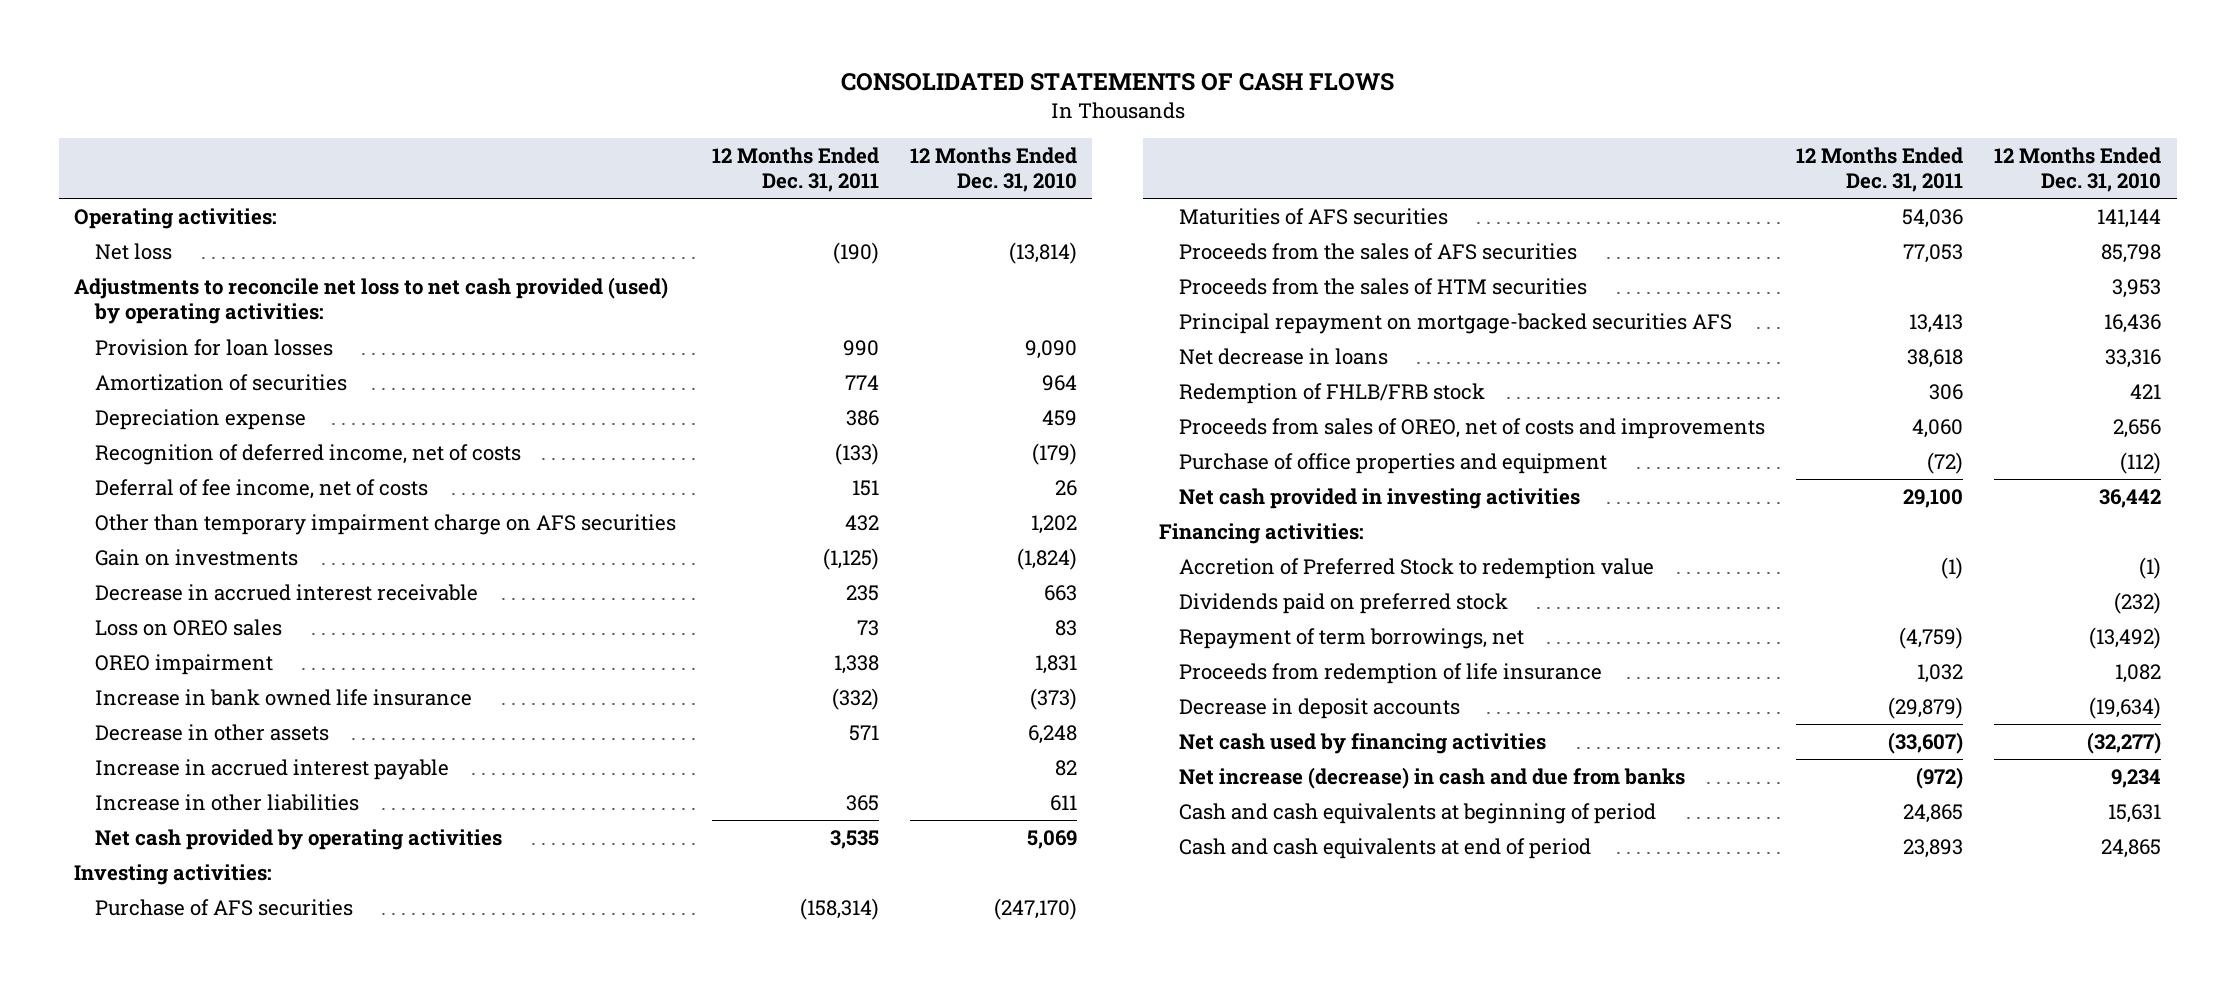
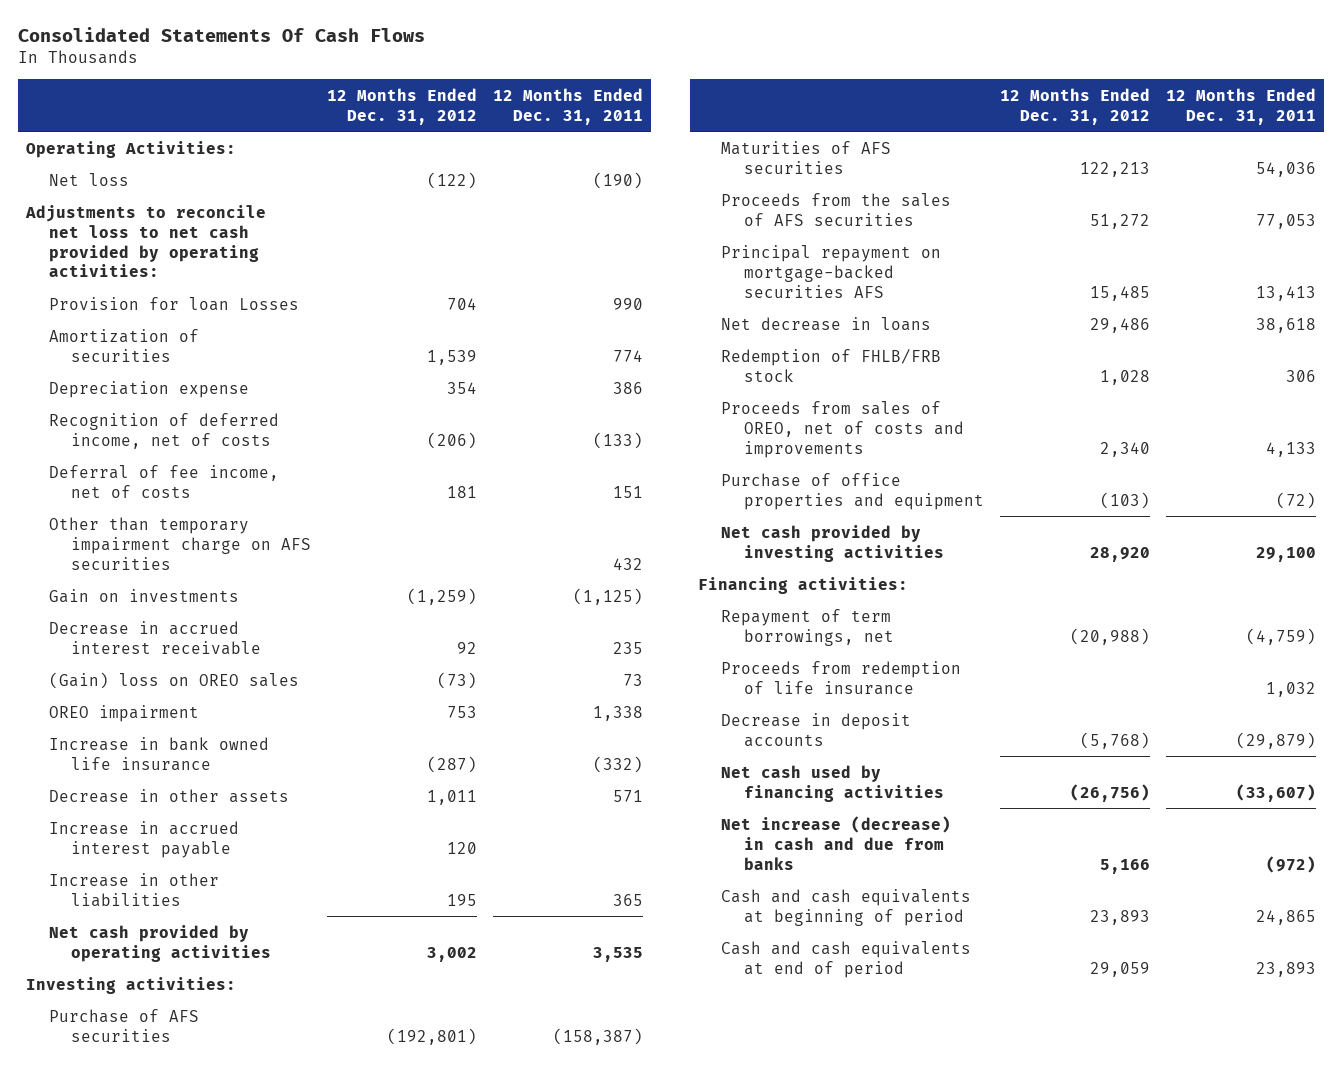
[840,73,1394,92] CONSOLIDATED STATEMENTS OF CASH FLOWS -> [17,27,425,43] Consolidated Statements Of Cash Flows
[909,146,1077,193] 12 Months Ended Dec. 31, 2010 -> none
none -> [327,87,478,125] 12 Months Ended Dec. 31, 2012
[74,207,278,229] Operating activities: -> [25,140,236,158] Operating Activities:
[74,276,669,325] Adjustments to reconcile net loss to net cash provided (used) by operating activities: -> [24,204,266,278] Adjustments to reconcile net loss to net cash provided by operating activities:
[94,338,333,356] Provision for loan losses -> [48,296,299,311] Provision for loan Losses
[94,618,282,636] Loss on OREO sales -> [48,671,299,689] (Gain) loss on OREO sales
[799,897,879,920] (158,314) -> [553,1027,644,1045] (158,387)
[1179,277,1588,295] Proceeds from the sales of HTM securities -> none
[1912,418,1964,438] 4,060 -> [1265,441,1316,457] 4,133
[1179,487,1581,509] Net cash provided in investing activities -> [721,524,944,562] Net cash provided by investing activities
[1179,557,1655,579] Accretion of Preferred Stock to redemption value -> none
[1179,592,1509,614] Dividends paid on preferred stock -> none

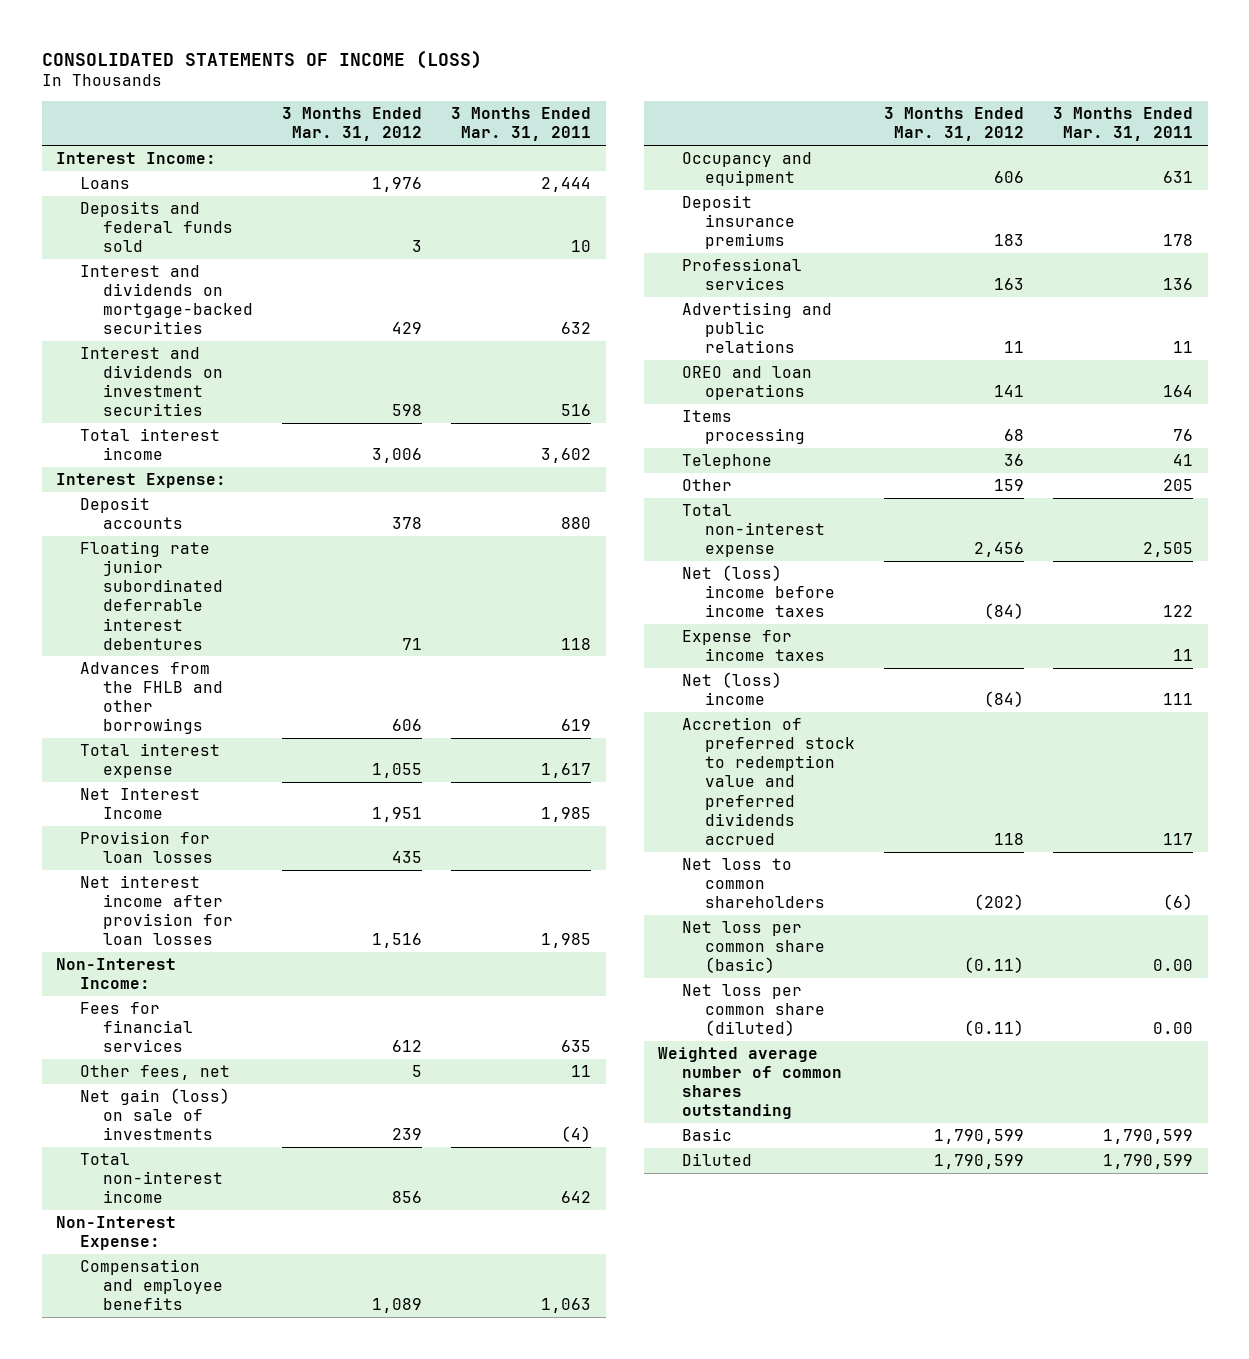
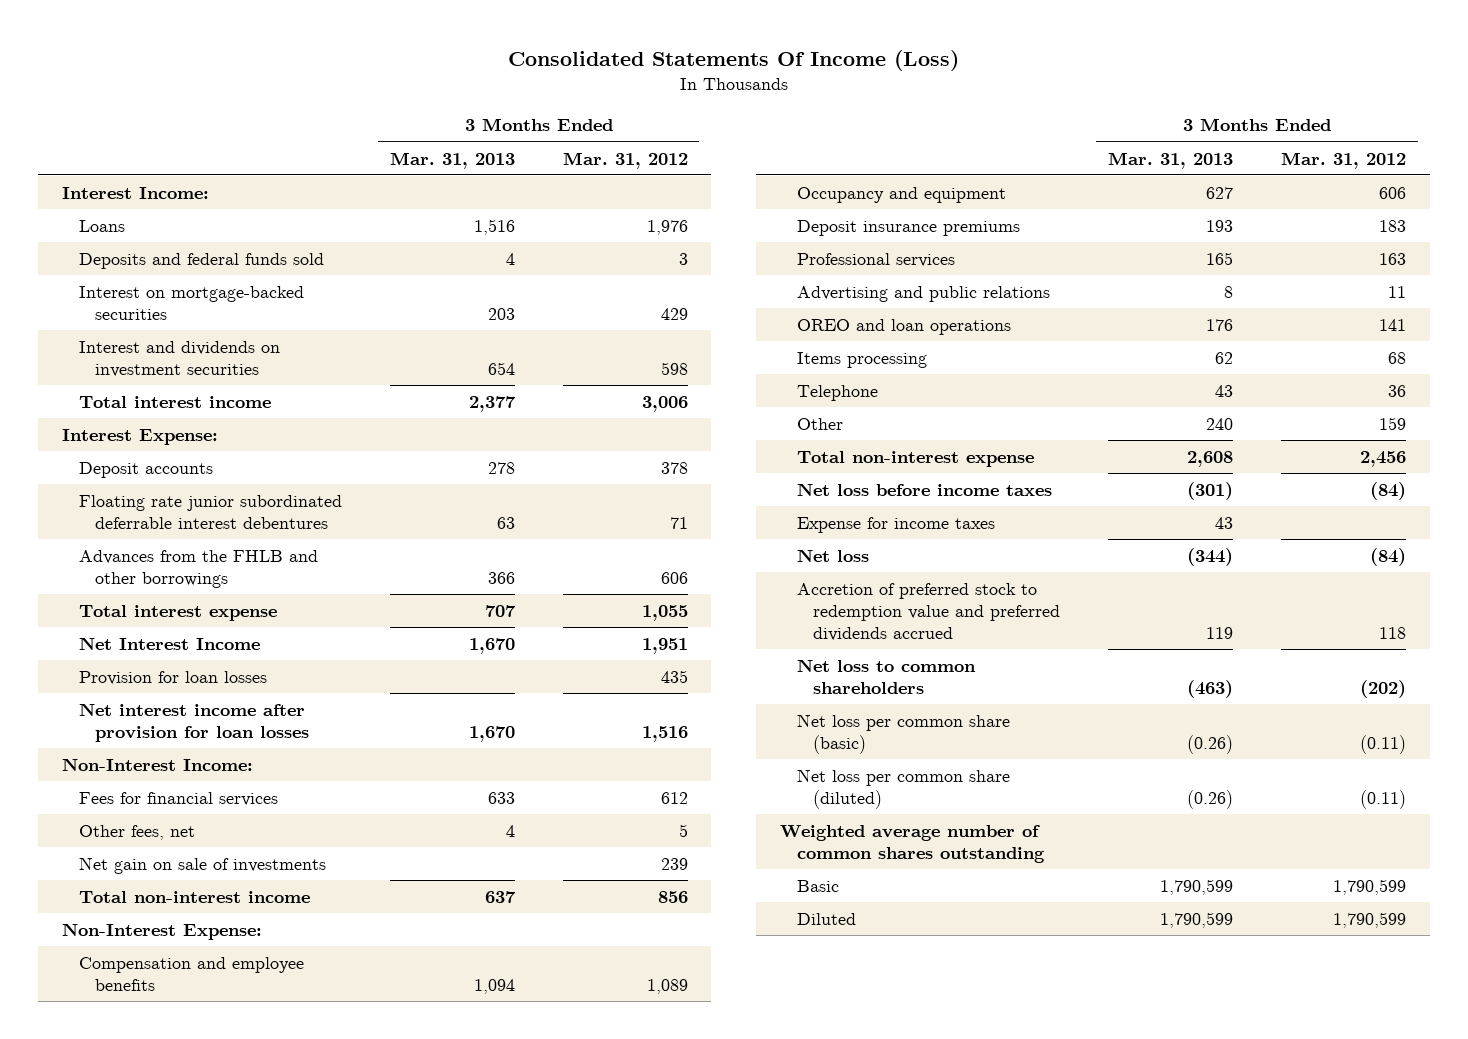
[41,49,482,69] CONSOLIDATED STATEMENTS OF INCOME (LOSS) -> [507,50,959,72] Consolidated Statements Of Income (Loss)
[451,107,592,142] 3 Months Ended Mar. 31, 2011 -> none
none -> [389,151,515,169] Mar. 31, 2013
[79,264,254,335] Interest and dividends on mortgage-backed securities -> [78,285,304,320] Interest on mortgage-backed securities
[79,1087,230,1141] Net gain (loss) on sale of investments -> [78,856,326,874] Net gain on sale of investments
[681,564,836,618] Net (loss) income before income taxes -> [796,482,1052,496] Net loss before income taxes
[681,671,782,706] Net (loss) income -> [796,548,869,562] Net loss

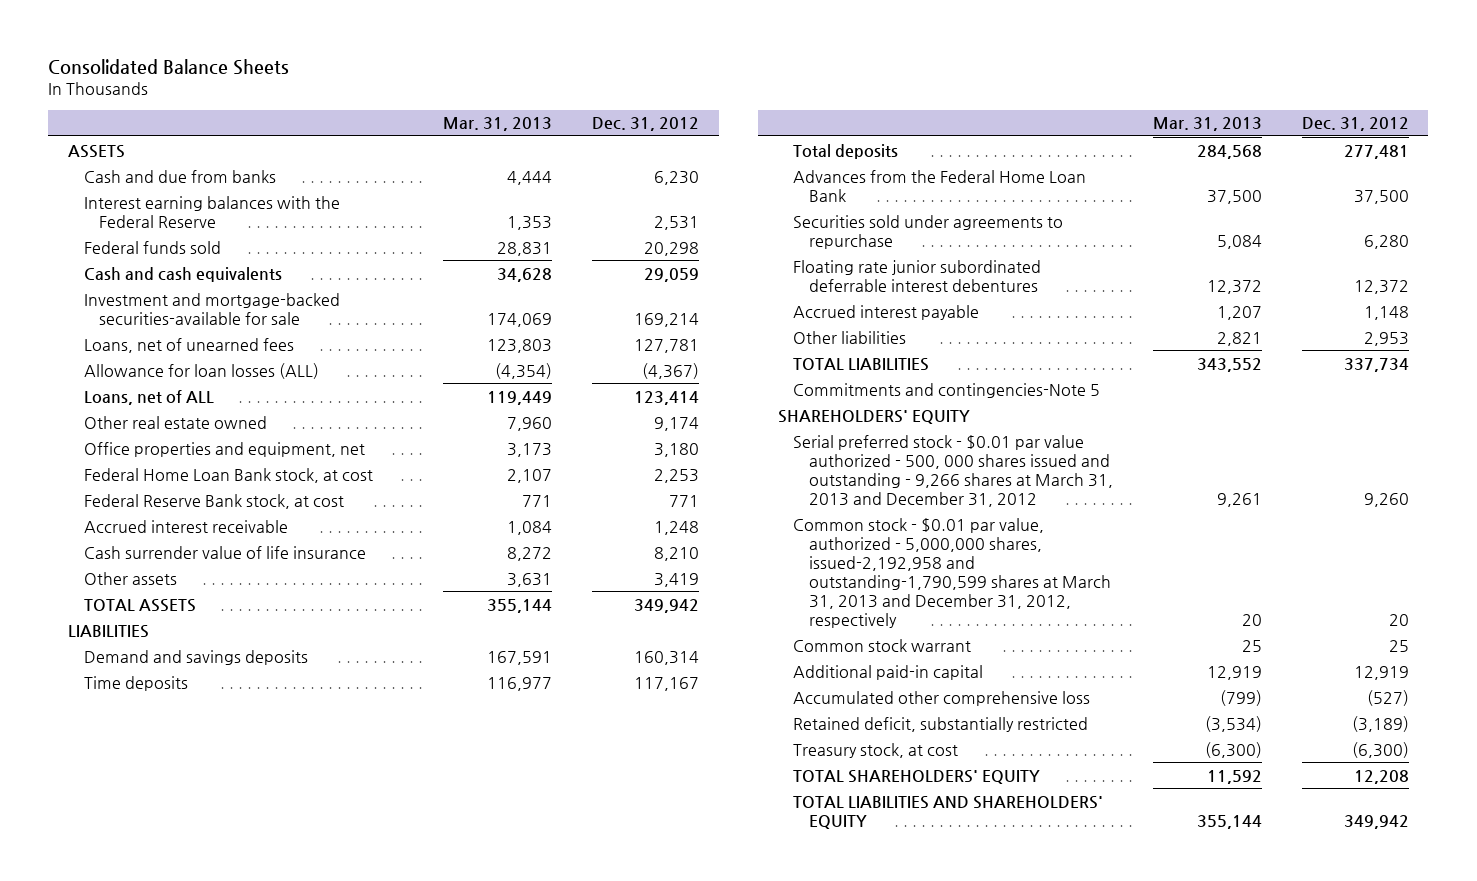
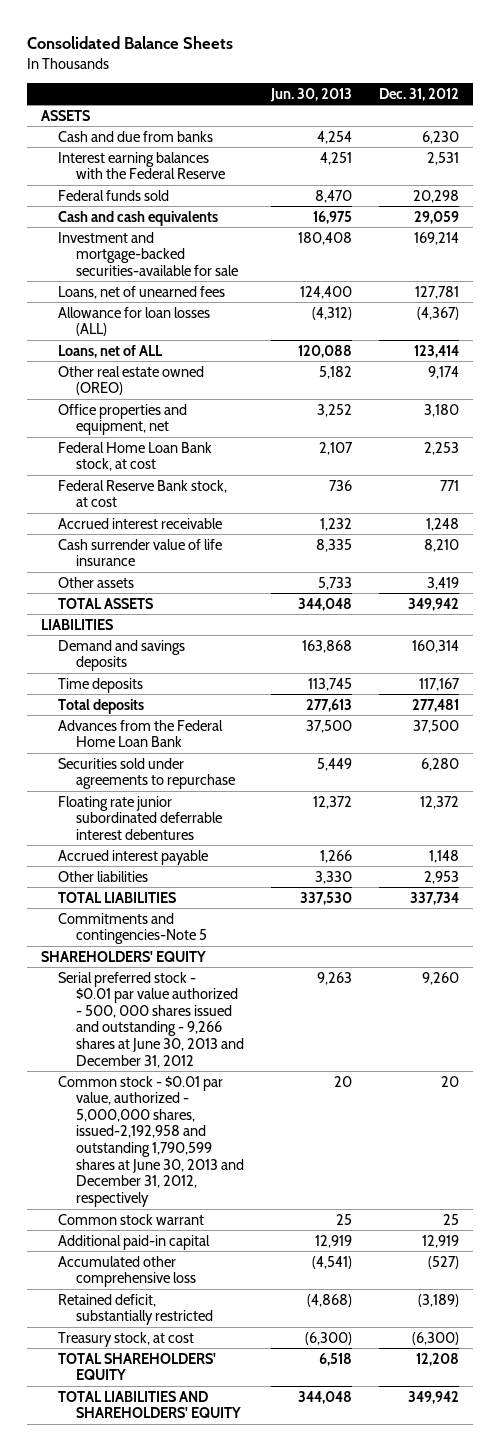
[443,117,553,132] Mar. 31, 2013 -> none
none -> [270,87,353,102] Jun. 30, 2013
[83,415,267,429] Other real estate owned -> [58,365,205,396] Other real estate owned (OREO)
[793,434,1113,507] Serial preferred stock - $0.01 par value authorized - 500, 000 shares issued and outstanding - 9,266 shares at March 31, 2013 and December 31, 2012 -> [58,971,244,1068] Serial preferred stock - $0.01 par value authorized - 500, 000 shares issued and outstanding - 9,266 shares at June 30, 2013 and December 31, 2012
[793,517,1111,628] Common stock - $0.01 par value, authorized - 5,000,000 shares, issued-2,192,958 and outstanding-1,790,599 shares at March 31, 2013 and December 31, 2012, respectively -> [58,1075,244,1207] Common stock - $0.01 par value, authorized - 5,000,000 shares, issued-2,192,958 and outstanding 1,790,599 shares at June 30, 2013 and December 31, 2012, respectively

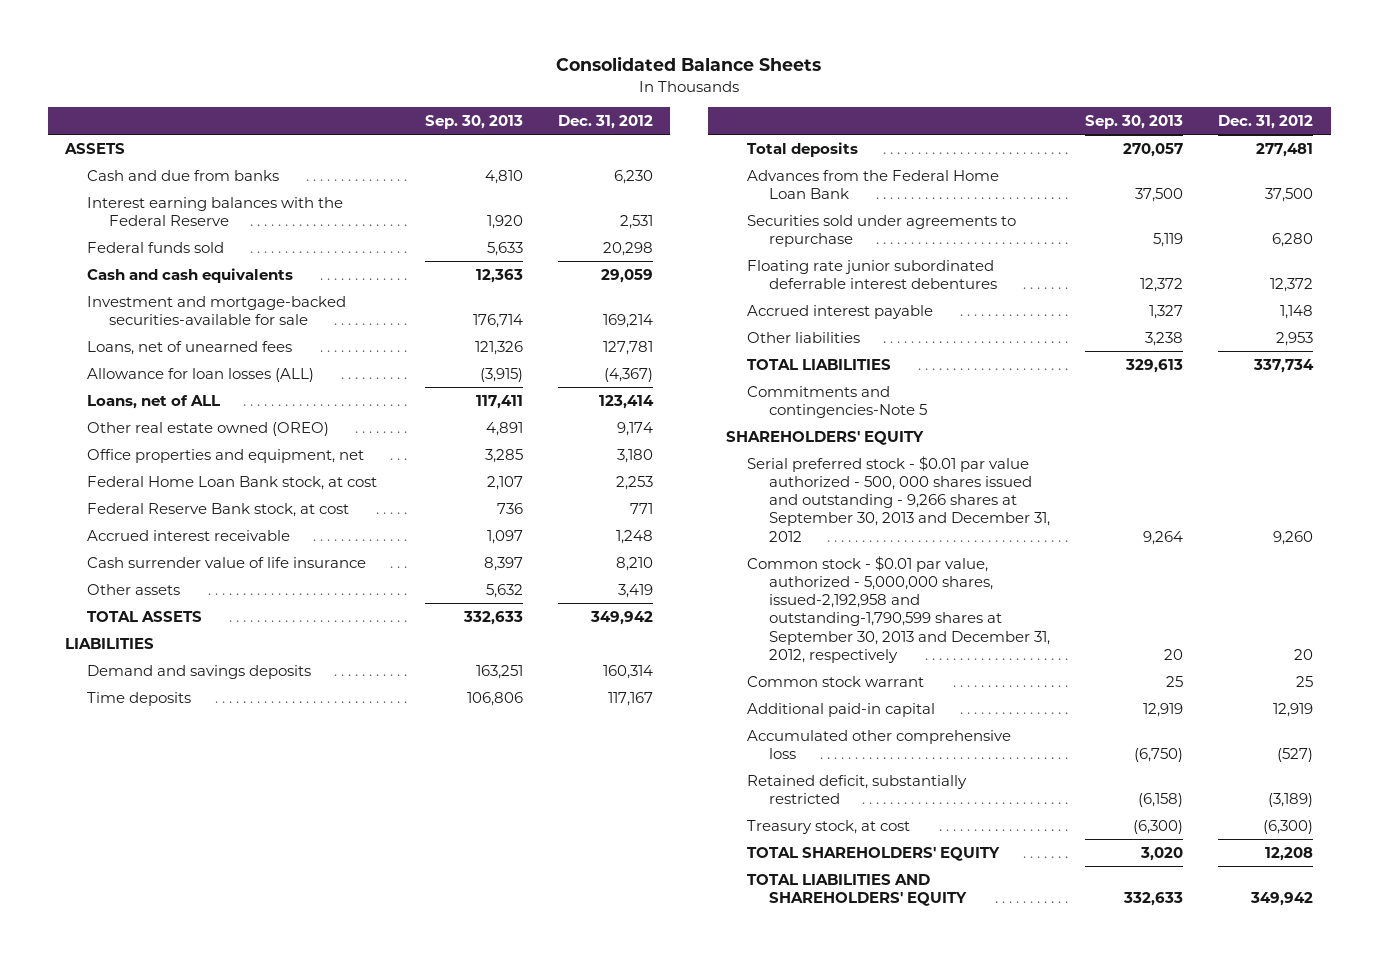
[270,87,353,102] Jun. 30, 2013 -> none
none -> [424,115,523,130] Sep. 30, 2013
[58,971,244,1068] Serial preferred stock - $0.01 par value authorized - 500, 000 shares issued and outstanding - 9,266 shares at June 30, 2013 and December 31, 2012 -> [747,455,1051,542] Serial preferred stock - $0.01 par value authorized - 500, 000 shares issued and outstanding - 9,266 shares at September 30, 2013 and December 31, 2012
[58,1075,244,1207] Common stock - $0.01 par value, authorized - 5,000,000 shares, issued-2,192,958 and outstanding 1,790,599 shares at June 30, 2013 and December 31, 2012, respectively -> [747,555,1051,663] Common stock - $0.01 par value, authorized - 5,000,000 shares, issued-2,192,958 and outstanding-1,790,599 shares at September 30, 2013 and December 31, 2012, respectively

